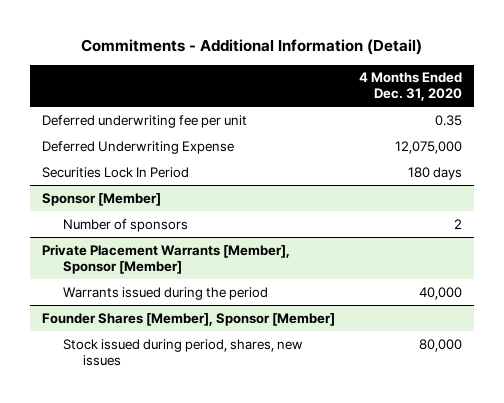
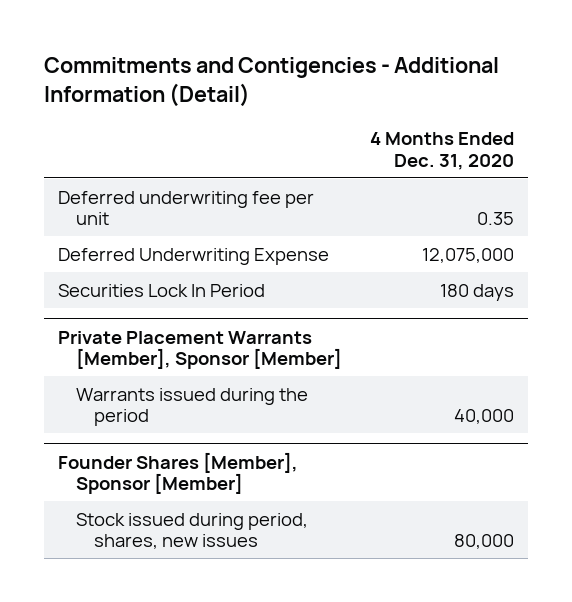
[80,39,422,56] Commitments - Additional Information (Detail) -> [43,56,499,107] Commitments and Contigencies - Additional Information (Detail)
[41,192,161,206] Sponsor [Member] -> none
[62,218,188,232] Number of sponsors -> none

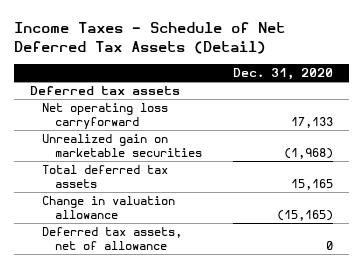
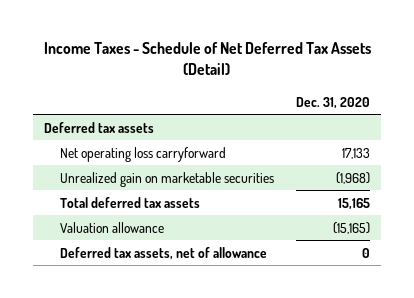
[42,196,176,220] Change in valuation allowance -> [59,221,164,233] Valuation allowance

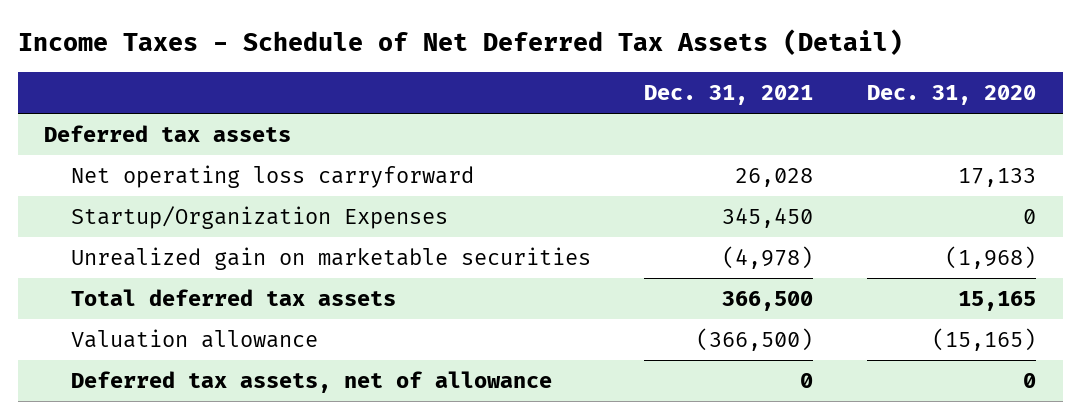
none -> [644,85,814,106] Dec. 31, 2021
none -> [70,206,448,230] Startup/Organization Expenses

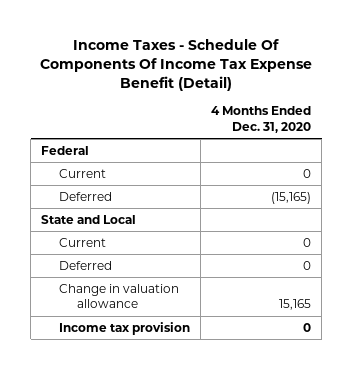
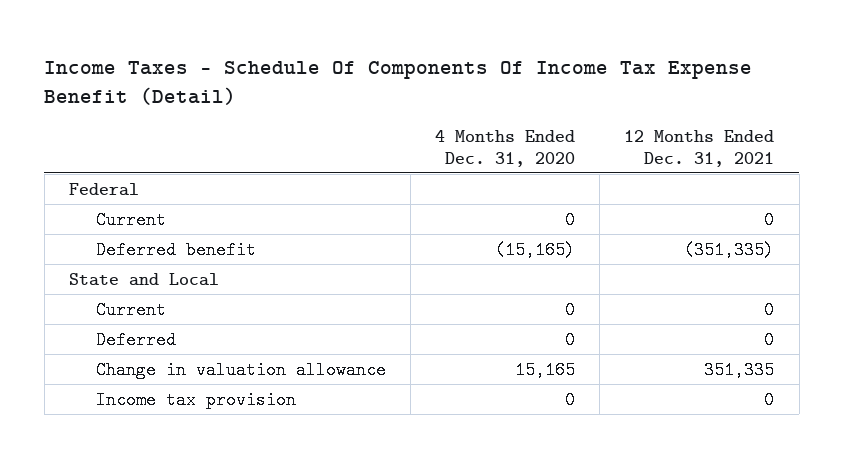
none -> [624,130,775,168] 12 Months Ended Dec. 31, 2021
[59,191,113,201] Deferred -> [96,240,257,259] Deferred benefit

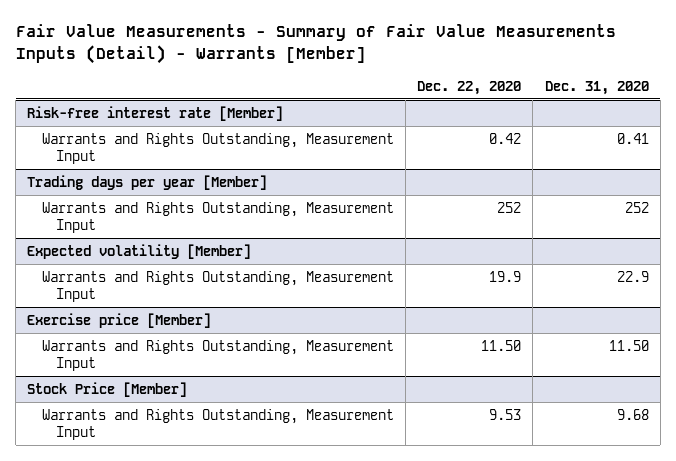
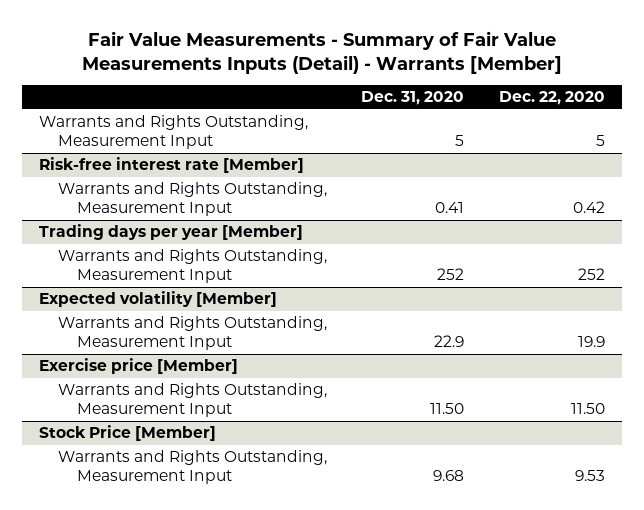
none -> [38,115,308,150] Warrants and Rights Outstanding, Measurement Input

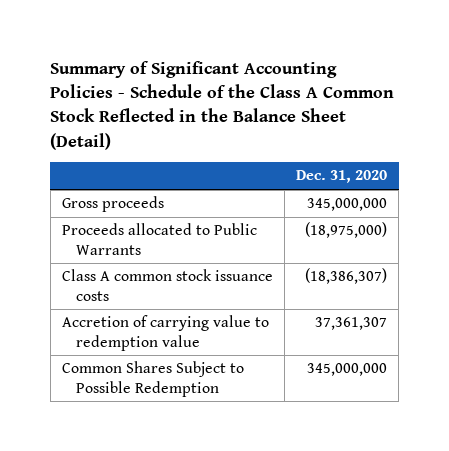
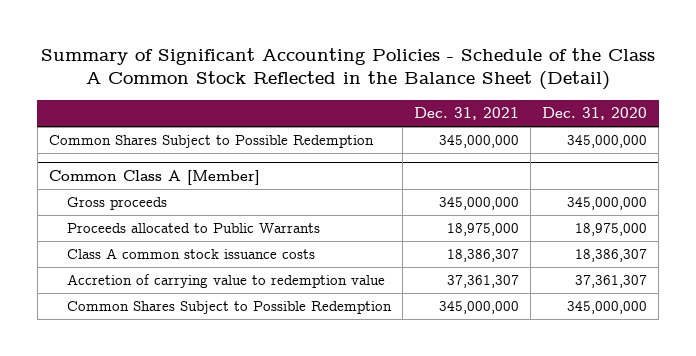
none -> [414,107,520,121] Dec. 31, 2021
none -> [48,135,374,149] Common Shares Subject to Possible Redemption
none -> [48,169,260,185] Common Class A [Member]
[305,222,388,239] (18,975,000) -> [575,223,648,237] 18,975,000
[305,268,388,285] (18,386,307) -> [575,249,648,263] 18,386,307

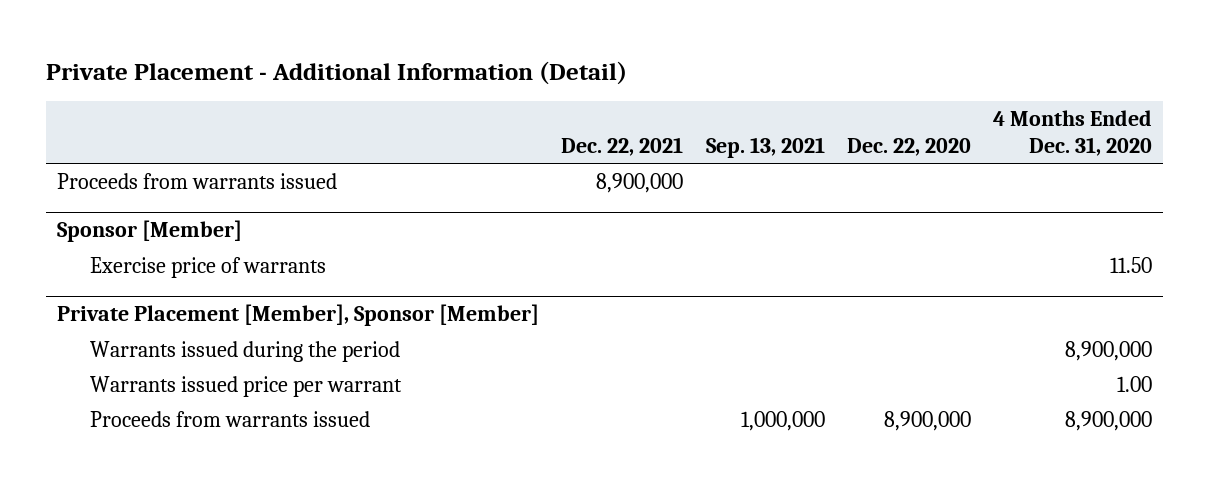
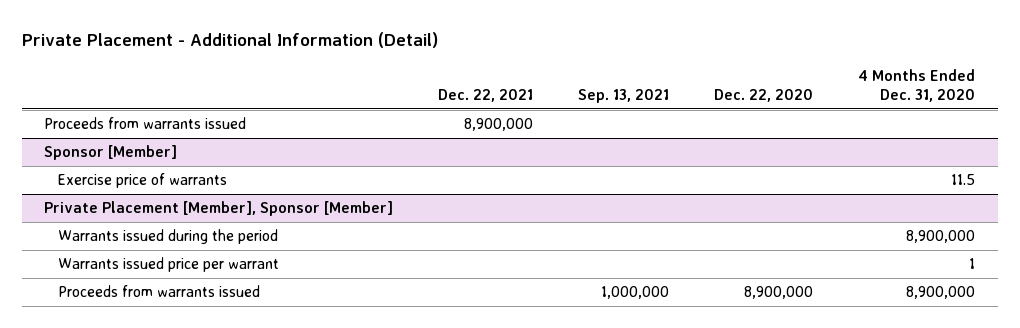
[1109,257,1152,274] 11.50 -> [951,174,976,186] 11.5
[1116,376,1152,393] 1.00 -> [969,258,976,270] 1

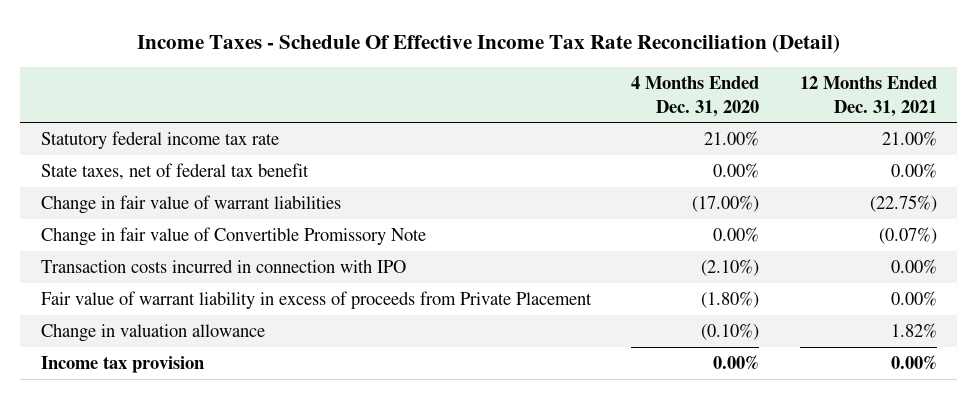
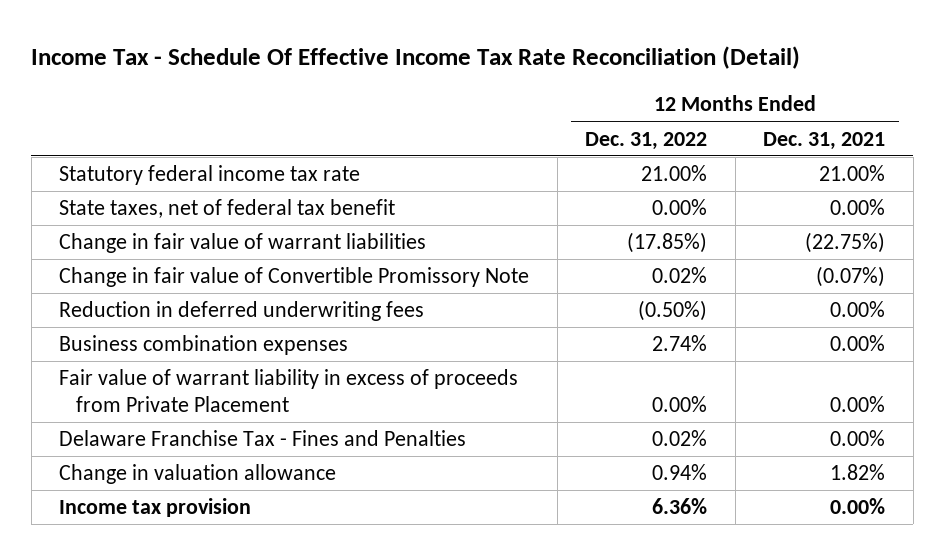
[136,34,840,54] Income Taxes - Schedule Of Effective Income Tax Rate Reconciliation (Detail) -> [31,46,801,70] Income Tax - Schedule Of Effective Income Tax Rate Reconciliation (Detail)
[631,76,760,117] 4 Months Ended Dec. 31, 2020 -> none
none -> [585,131,708,150] Dec. 31, 2022
[40,258,406,273] Transaction costs incurred in connection with IPO -> none
none -> [59,301,425,322] Reduction in deferred underwriting fees
none -> [59,335,349,356] Business combination expenses
none -> [59,430,467,447] Delaware Franchise Tax - Fines and Penalties

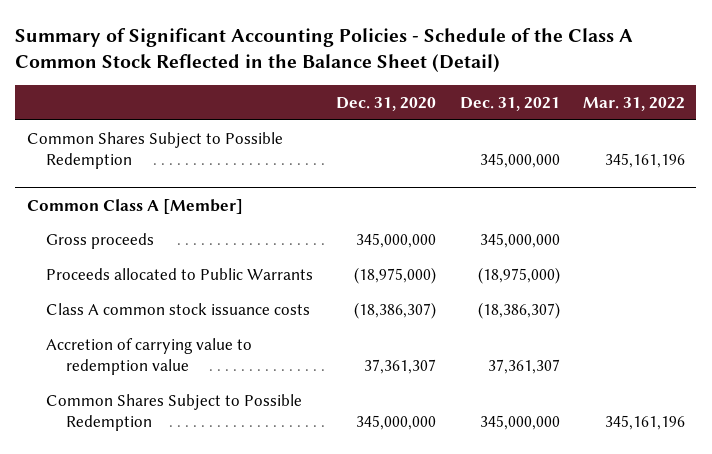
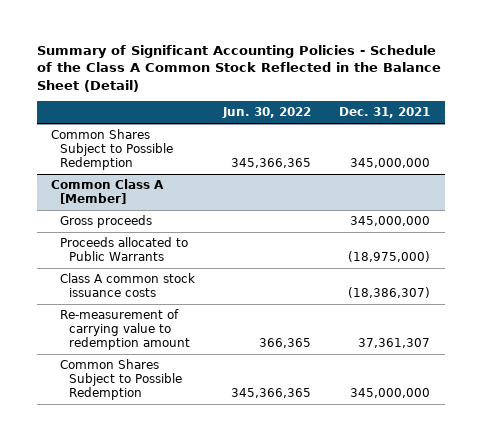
[336,97,437,112] Dec. 31, 2020 -> none
[582,97,685,112] Mar. 31, 2022 -> none
none -> [222,107,312,119] Jun. 30, 2022
[46,337,253,376] Accretion of carrying value to redemption value -> [60,309,190,351] Re-measurement of carrying value to redemption amount

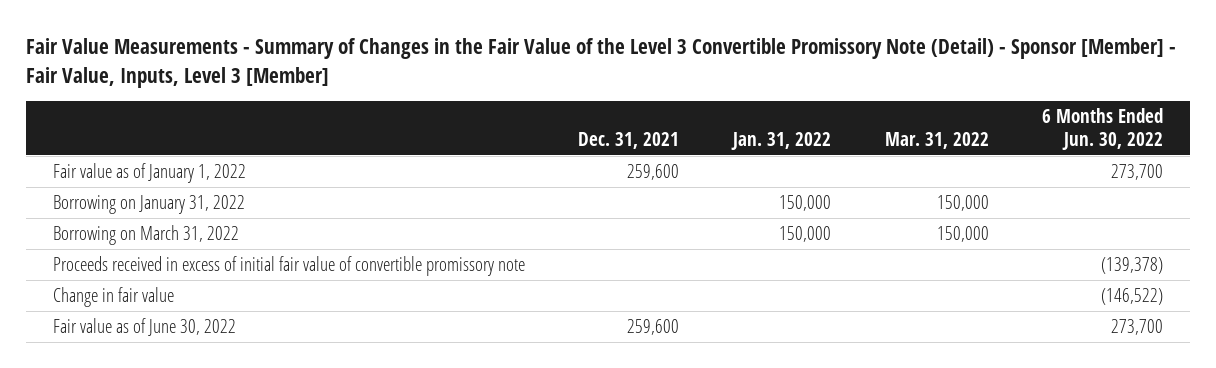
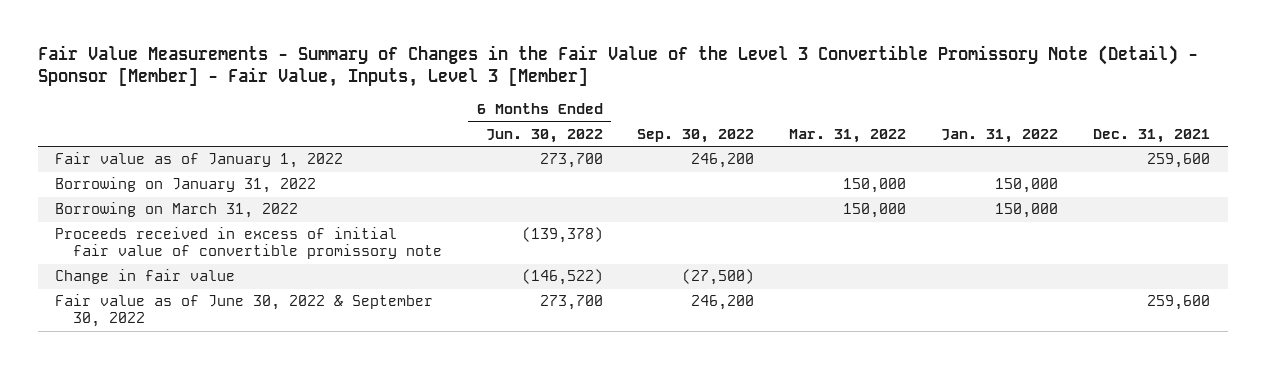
none -> [637,128,755,143] Sep. 30, 2022
[52,317,236,336] Fair value as of June 30, 2022 -> [55,294,434,328] Fair value as of June 30, 2022 & September 30, 2022

